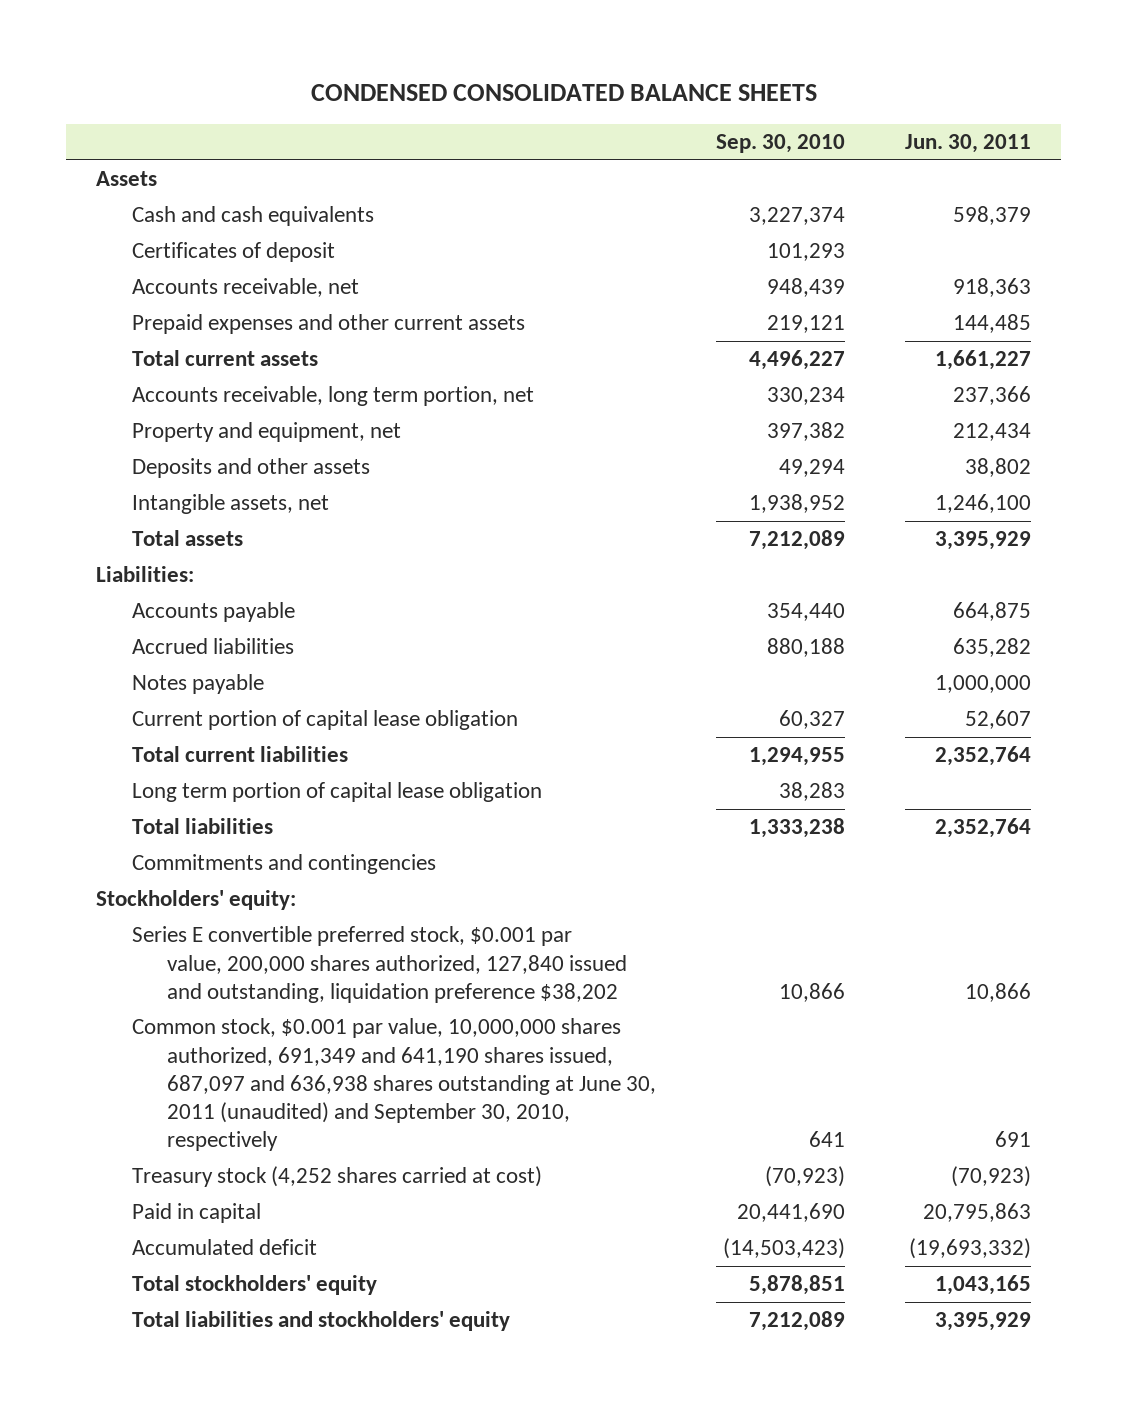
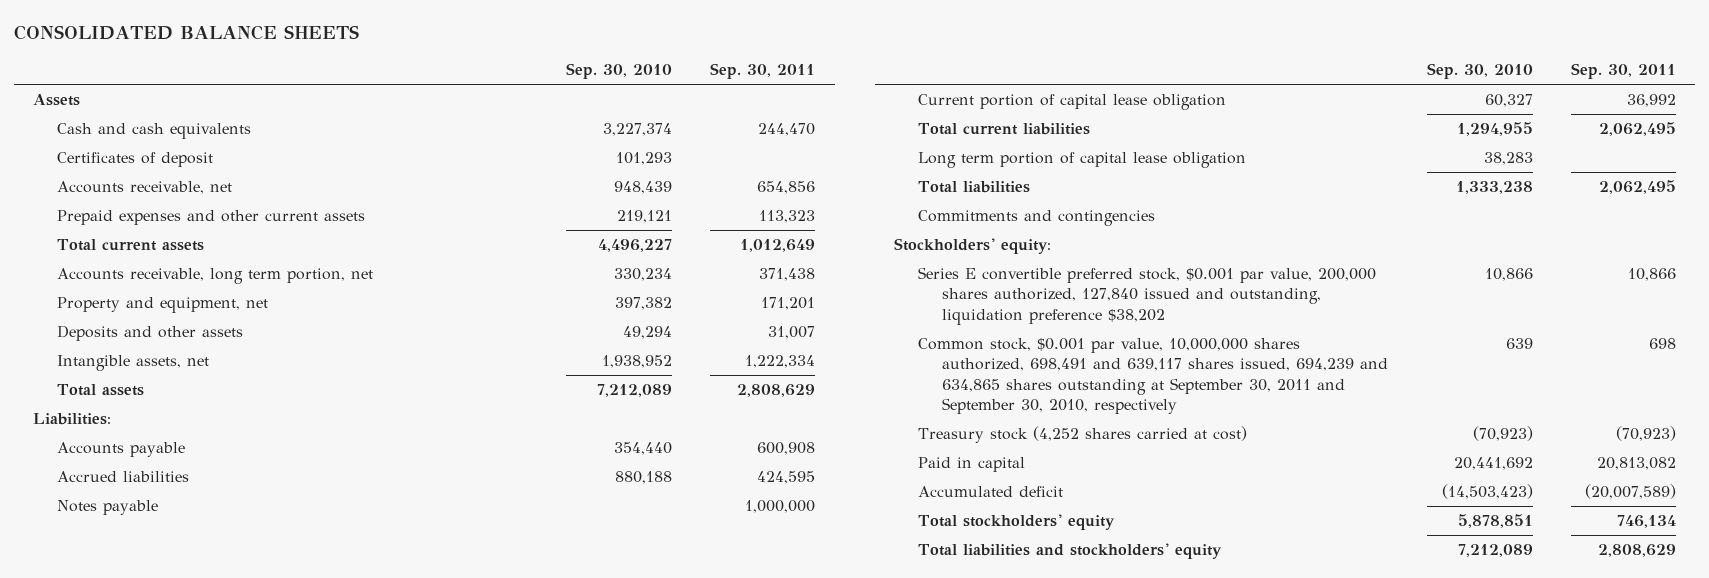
[310,84,817,102] CONDENSED CONSOLIDATED BALANCE SHEETS -> [14,25,360,41] CONSOLIDATED BALANCE SHEETS
[904,134,1031,154] Jun. 30, 2011 -> none
none -> [710,63,816,80] Sep. 30, 2011
[131,1018,656,1152] Common stock, $0.001 par value, 10,000,000 shares authorized, 691,349 and 641,190 shares issued, 687,097 and 636,938 shares outstanding at June 30, 2011 (unaudited) and September 30, 2010, respectively -> [918,337,1389,415] Common stock, $0.001 par value, 10,000,000 shares authorized, 698,491 and 639,117 shares issued, 694,239 and 634,865 shares outstanding at September 30, 2011 and September 30, 2010, respectively
[808,1131,845,1148] 641 -> [1505,337,1533,349] 639
[736,1203,845,1223] 20,441,690 -> [1453,456,1533,470] 20,441,692

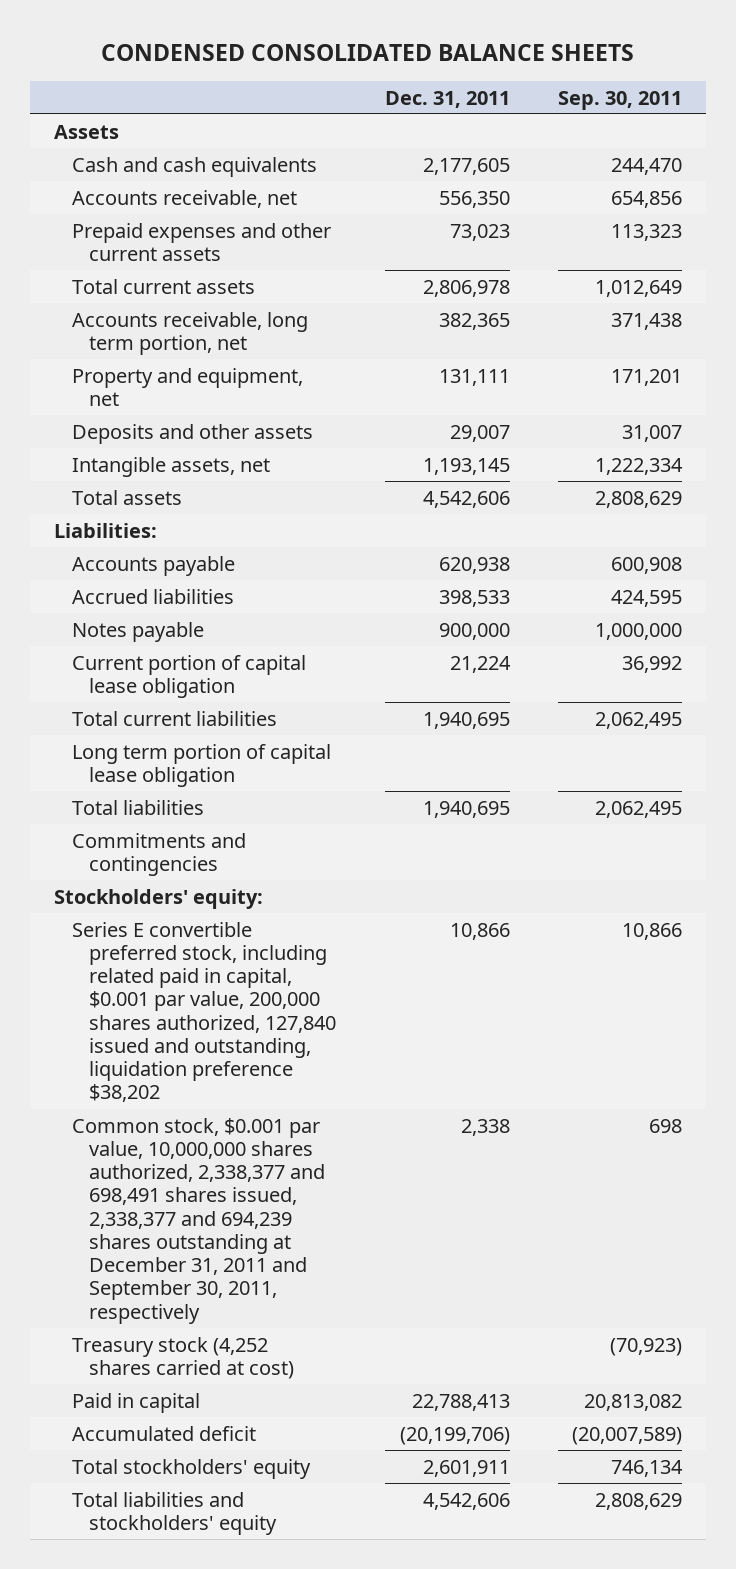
[14,25,360,41] CONSOLIDATED BALANCE SHEETS -> [101,44,635,62] CONDENSED CONSOLIDATED BALANCE SHEETS
[565,63,672,80] Sep. 30, 2010 -> none
none -> [384,90,510,108] Dec. 31, 2011
[57,151,214,167] Certificates of deposit -> none
[918,266,1377,325] Series E convertible preferred stock, $0.001 par value, 200,000 shares authorized, 127,840 issued and outstanding, liquidation preference $38,202 -> [71,921,337,1103] Series E convertible preferred stock, including related paid in capital, $0.001 par value, 200,000 shares authorized, 127,840 issued and outstanding, liquidation preference $38,202
[918,337,1389,415] Common stock, $0.001 par value, 10,000,000 shares authorized, 698,491 and 639,117 shares issued, 694,239 and 634,865 shares outstanding at September 30, 2011 and September 30, 2010, respectively -> [71,1117,326,1324] Common stock, $0.001 par value, 10,000,000 shares authorized, 2,338,377 and 698,491 shares issued, 2,338,377 and 694,239 shares outstanding at December 31, 2011 and September 30, 2011, respectively

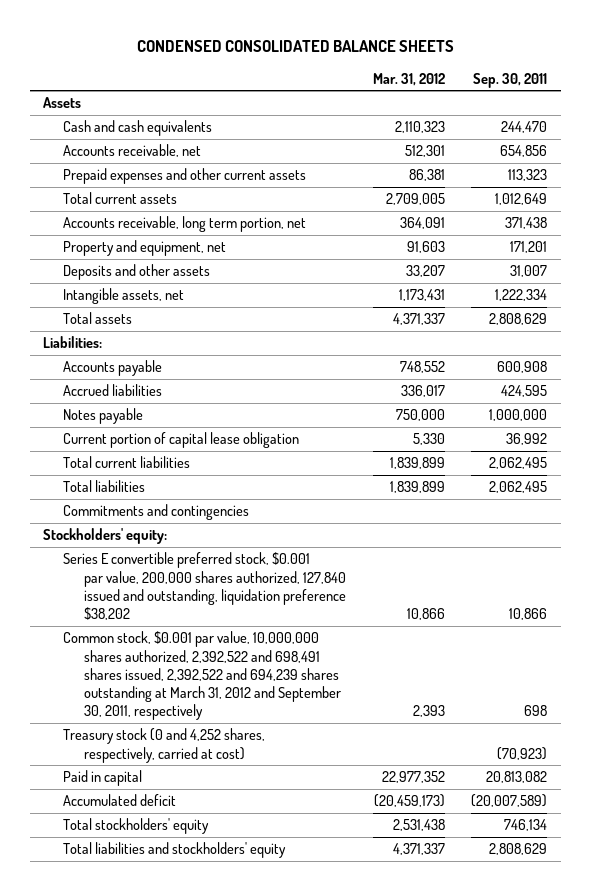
[384,90,510,108] Dec. 31, 2011 -> none
none -> [372,72,445,86] Mar. 31, 2012
[71,743,331,787] Long term portion of capital lease obligation -> none
[71,921,337,1103] Series E convertible preferred stock, including related paid in capital, $0.001 par value, 200,000 shares authorized, 127,840 issued and outstanding, liquidation preference $38,202 -> [63,552,346,621] Series E convertible preferred stock, $0.001 par value, 200,000 shares authorized, 127,840 issued and outstanding, liquidation preference $38,202
[71,1117,326,1324] Common stock, $0.001 par value, 10,000,000 shares authorized, 2,338,377 and 698,491 shares issued, 2,338,377 and 694,239 shares outstanding at December 31, 2011 and September 30, 2011, respectively -> [63,631,341,721] Common stock, $0.001 par value, 10,000,000 shares authorized, 2,392,522 and 698,491 shares issued, 2,392,522 and 694,239 shares outstanding at March 31, 2012 and September 30, 2011, respectively
[71,1336,295,1379] Treasury stock (4,252 shares carried at cost) -> [63,728,266,763] Treasury stock (0 and 4,252 shares, respectively, carried at cost)

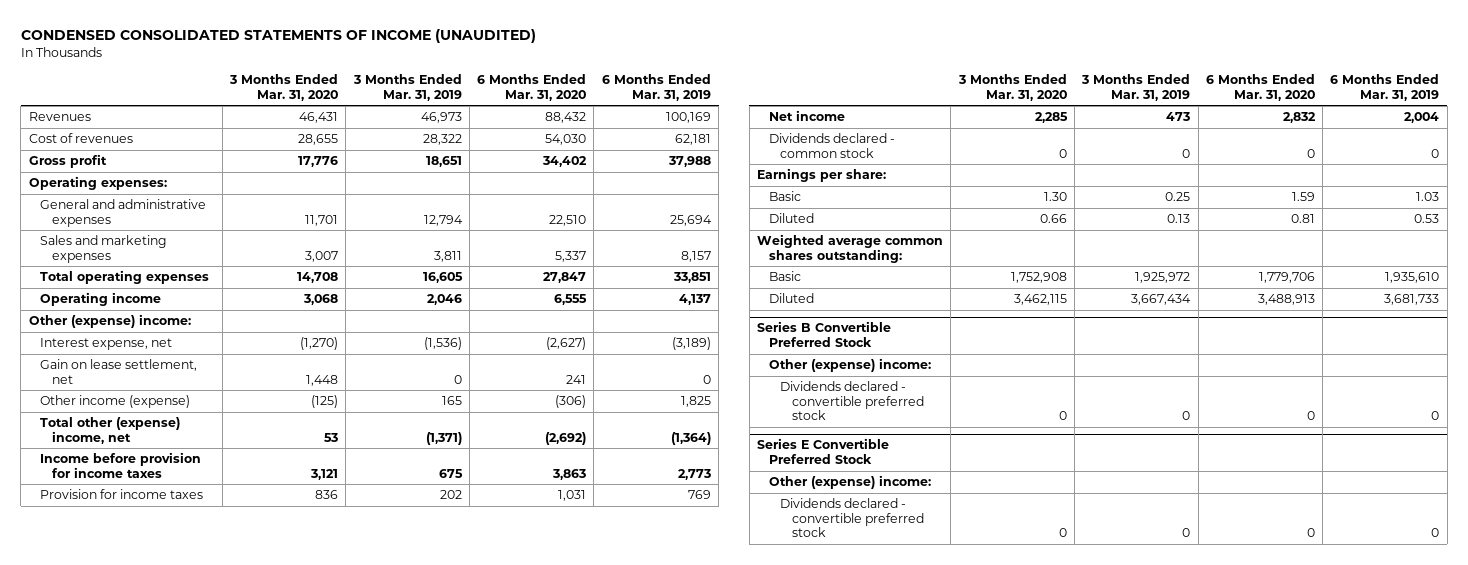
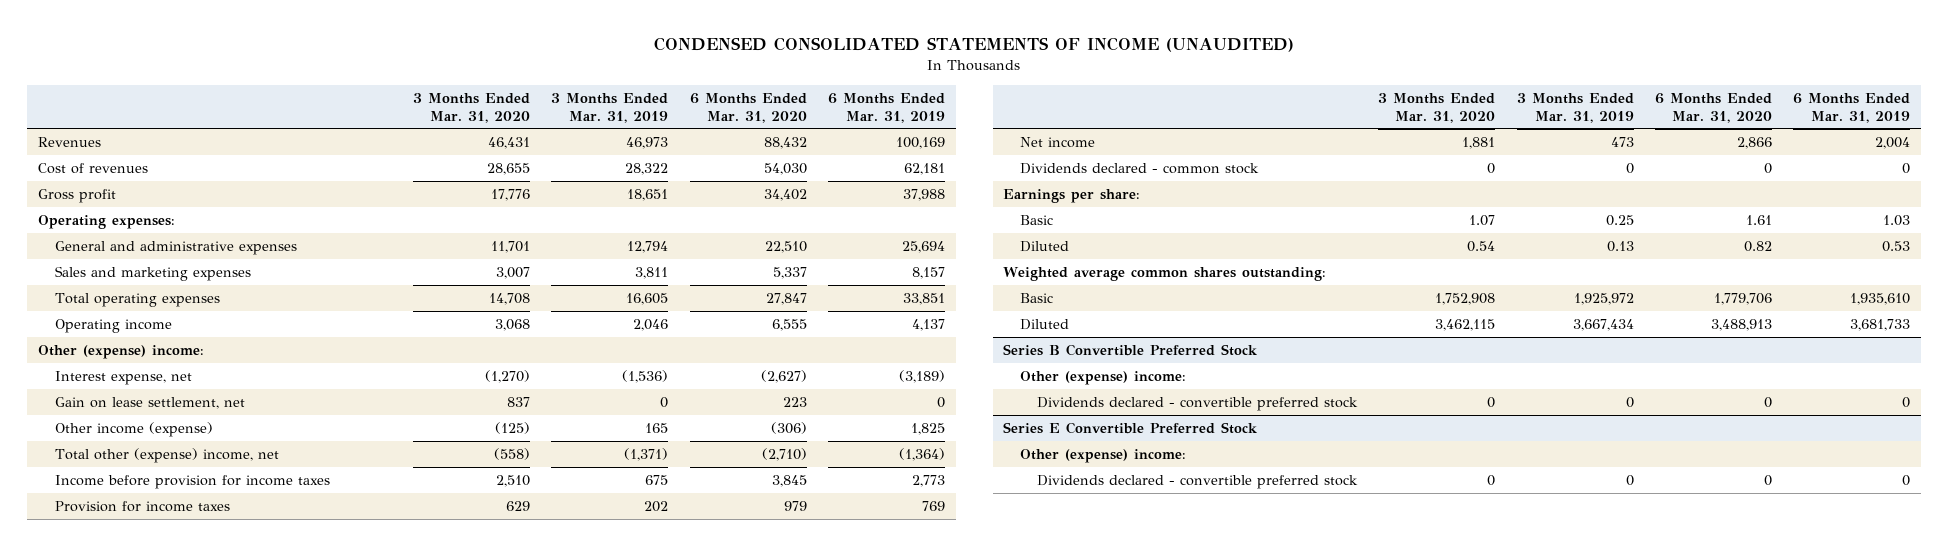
[306,374,339,386] 1,448 -> [507,396,531,407] 837
[566,374,587,384] 241 -> [782,396,807,407] 223
[324,432,339,442] 53 -> [494,447,531,460] (558)
[545,431,587,445] (2,692) -> [761,447,807,461] (2,710)
[310,468,339,480] 3,121 -> [496,474,531,487] 2,510
[552,468,587,480] 3,863 -> [771,474,807,487] 3,845
[315,490,339,500] 836 -> [506,500,531,511] 629
[558,490,587,502] 1,031 -> [783,500,807,511] 979
[1034,112,1068,124] 2,285 -> [1462,136,1496,149] 1,881
[1282,112,1316,124] 2,832 -> [1737,136,1773,149] 2,866
[1043,192,1067,202] 1.30 -> [1469,214,1496,226] 1.07
[1291,192,1315,202] 1.59 -> [1746,214,1773,225] 1.61
[1039,214,1067,224] 0.66 -> [1467,240,1496,252] 0.54
[1290,214,1315,224] 0.81 -> [1744,240,1773,252] 0.82

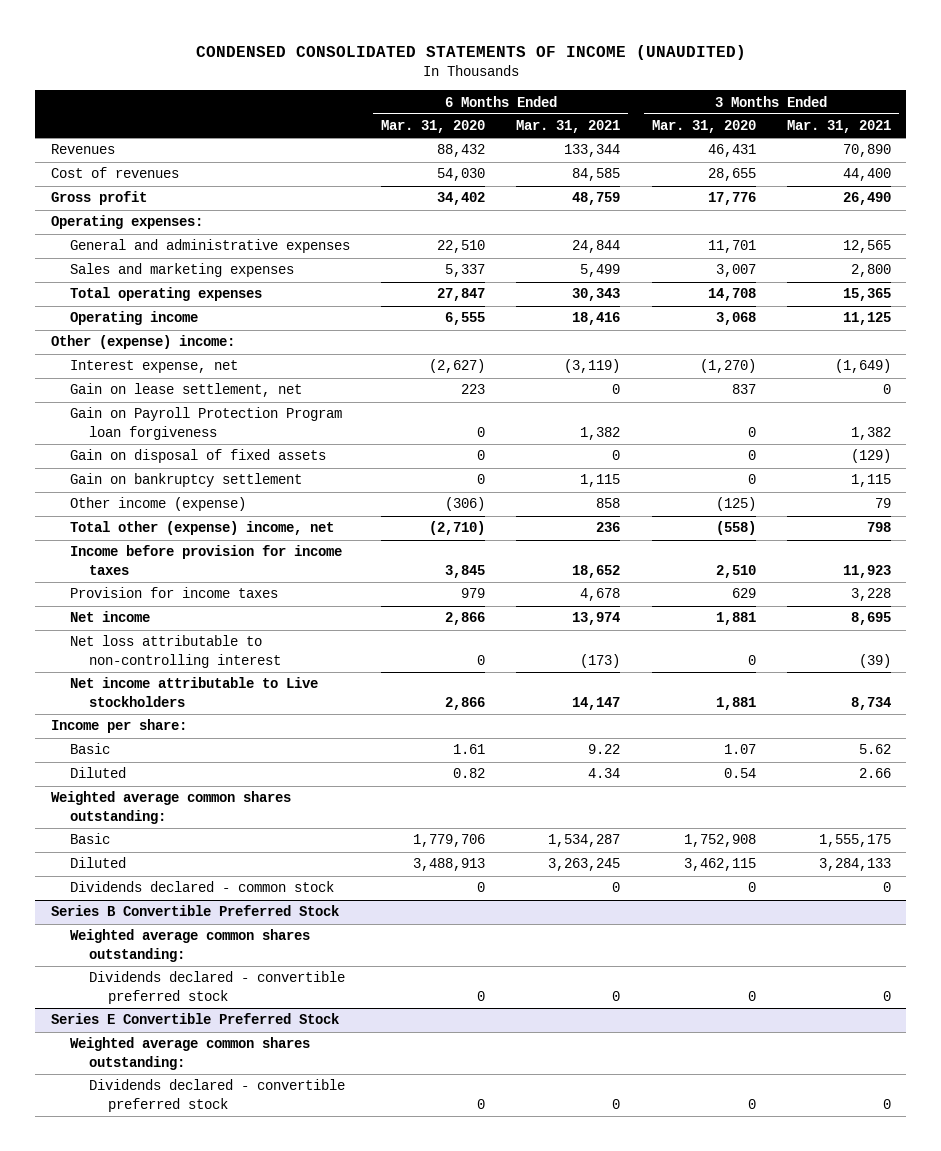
[551,92,669,123] 3 Months Ended Mar. 31, 2019 -> none
[828,92,946,123] 6 Months Ended Mar. 31, 2019 -> none
none -> [516,120,621,134] Mar. 31, 2021
none -> [786,120,891,134] Mar. 31, 2021
none -> [69,407,342,440] Gain on Payroll Protection Program loan forgiveness
none -> [69,449,326,464] Gain on disposal of fixed assets
none -> [69,473,302,488] Gain on bankruptcy settlement
none -> [69,635,281,668] Net loss attributable to non-controlling interest
none -> [69,677,318,707] Net income attributable to Live stockholders
[1003,188,1141,203] Earnings per share: -> [50,719,187,734] Income per share:
[1020,162,1260,174] Dividends declared - common stock -> [69,881,334,893] Dividends declared - common stock
[1020,370,1187,385] Other (expense) income: -> none
none -> [69,929,310,962] Weighted average common shares outstanding:
[1020,448,1187,463] Other (expense) income: -> none
none -> [69,1037,310,1070] Weighted average common shares outstanding:

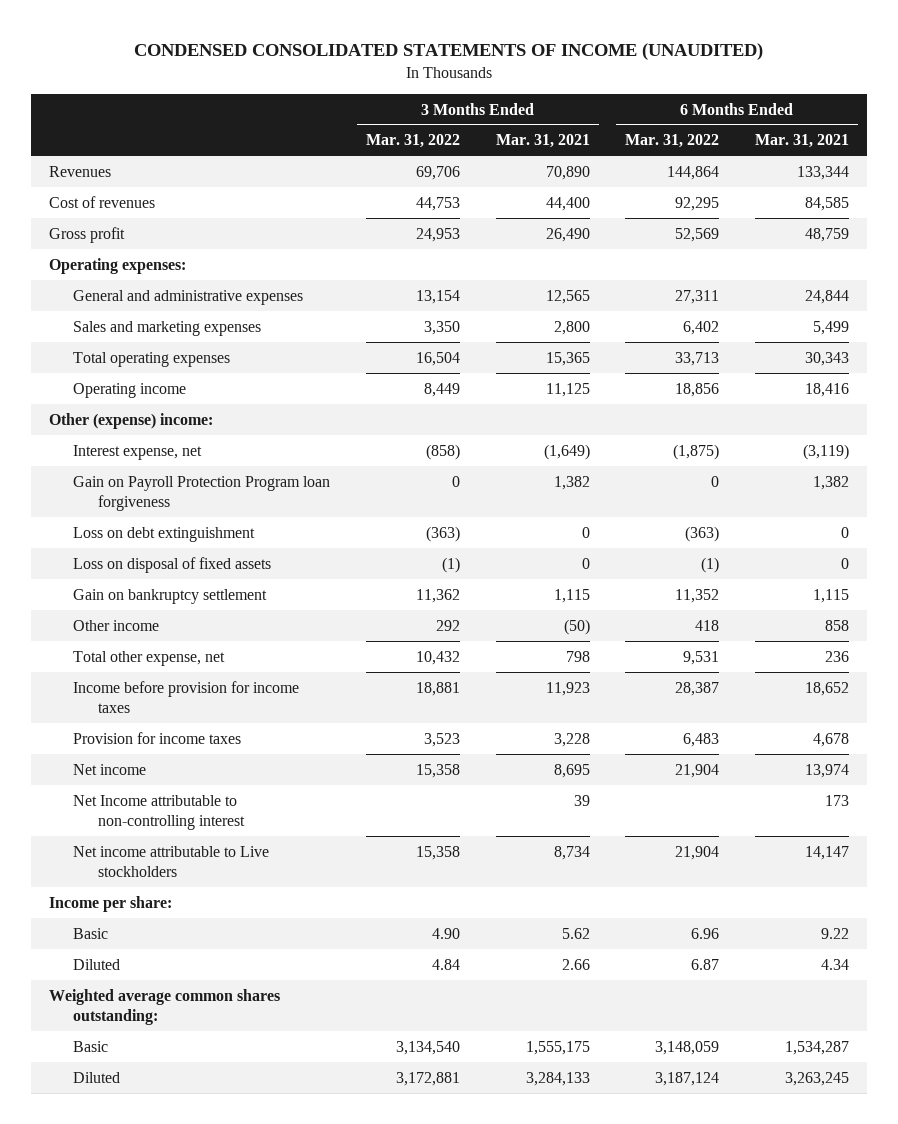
[380,120,485,134] Mar. 31, 2020 -> none
[651,120,756,134] Mar. 31, 2020 -> none
none -> [366,134,461,149] Mar. 31, 2022
none -> [625,134,720,149] Mar. 31, 2022
[69,383,302,398] Gain on lease settlement, net -> none
none -> [73,526,256,542] Loss on debt extinguishment
[69,449,326,464] Gain on disposal of fixed assets -> [73,556,272,573] Loss on disposal of fixed assets
[850,449,891,464] (129) -> [581,557,590,569] 0
[69,497,246,512] Other income (expense) -> [73,619,160,631] Other income
[874,498,891,509] 79 -> [563,618,590,635] (50)
[69,521,334,536] Total other (expense) income, net -> [73,650,226,666] Total other expense, net
[69,635,281,668] Net loss attributable to non-controlling interest -> [73,794,246,831] Net Income attributable to non-controlling interest
[580,653,621,668] (173) -> [825,794,850,806] 173
[858,653,891,668] (39) -> [573,794,590,806] 39
[69,881,334,893] Dividends declared - common stock -> none
[50,905,339,917] Series B Convertible Preferred Stock -> none
[69,929,310,962] Weighted average common shares outstanding: -> none
[88,971,345,1004] Dividends declared - convertible preferred stock -> none
[50,1013,339,1025] Series E Convertible Preferred Stock -> none
[69,1037,310,1070] Weighted average common shares outstanding: -> none
[88,1079,345,1112] Dividends declared - convertible preferred stock -> none

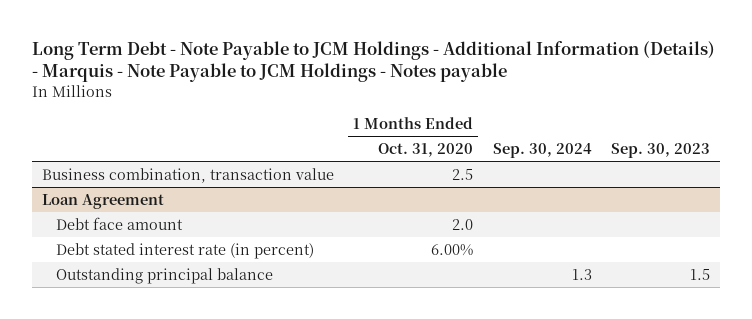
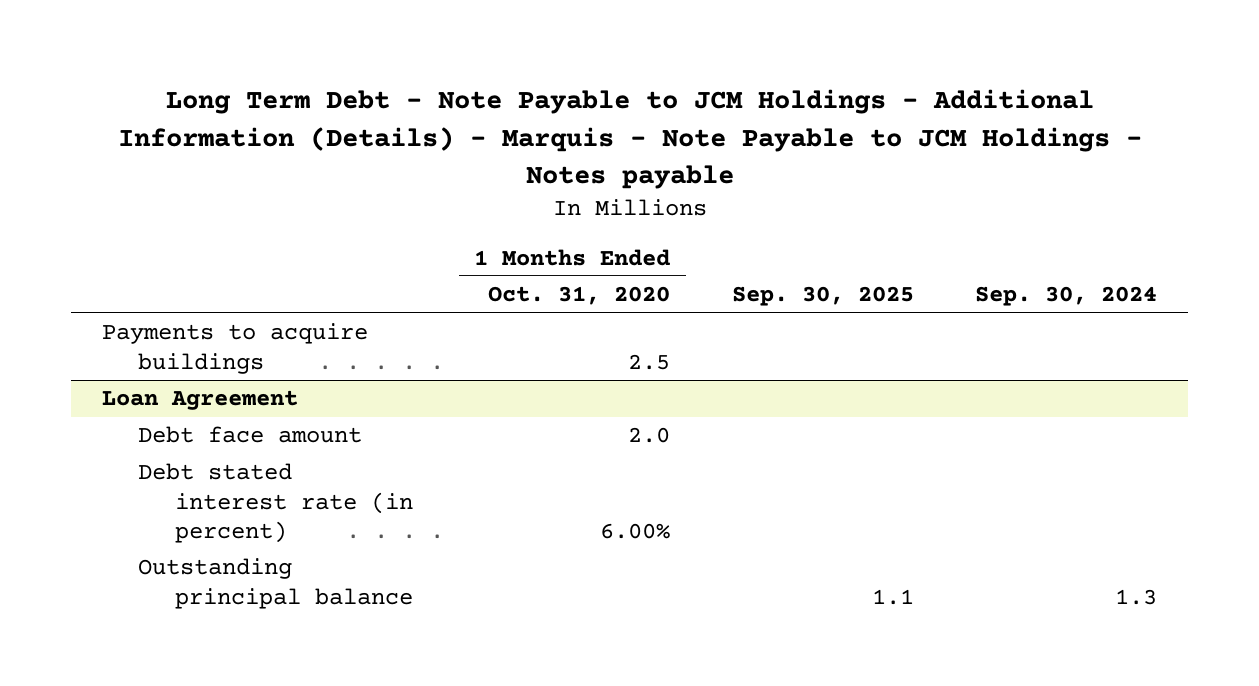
[611,142,711,158] Sep. 30, 2023 -> none
none -> [731,286,914,307] Sep. 30, 2025
[41,167,334,183] Business combination, transaction value -> none
none -> [101,323,368,374] Payments to acquire buildings

